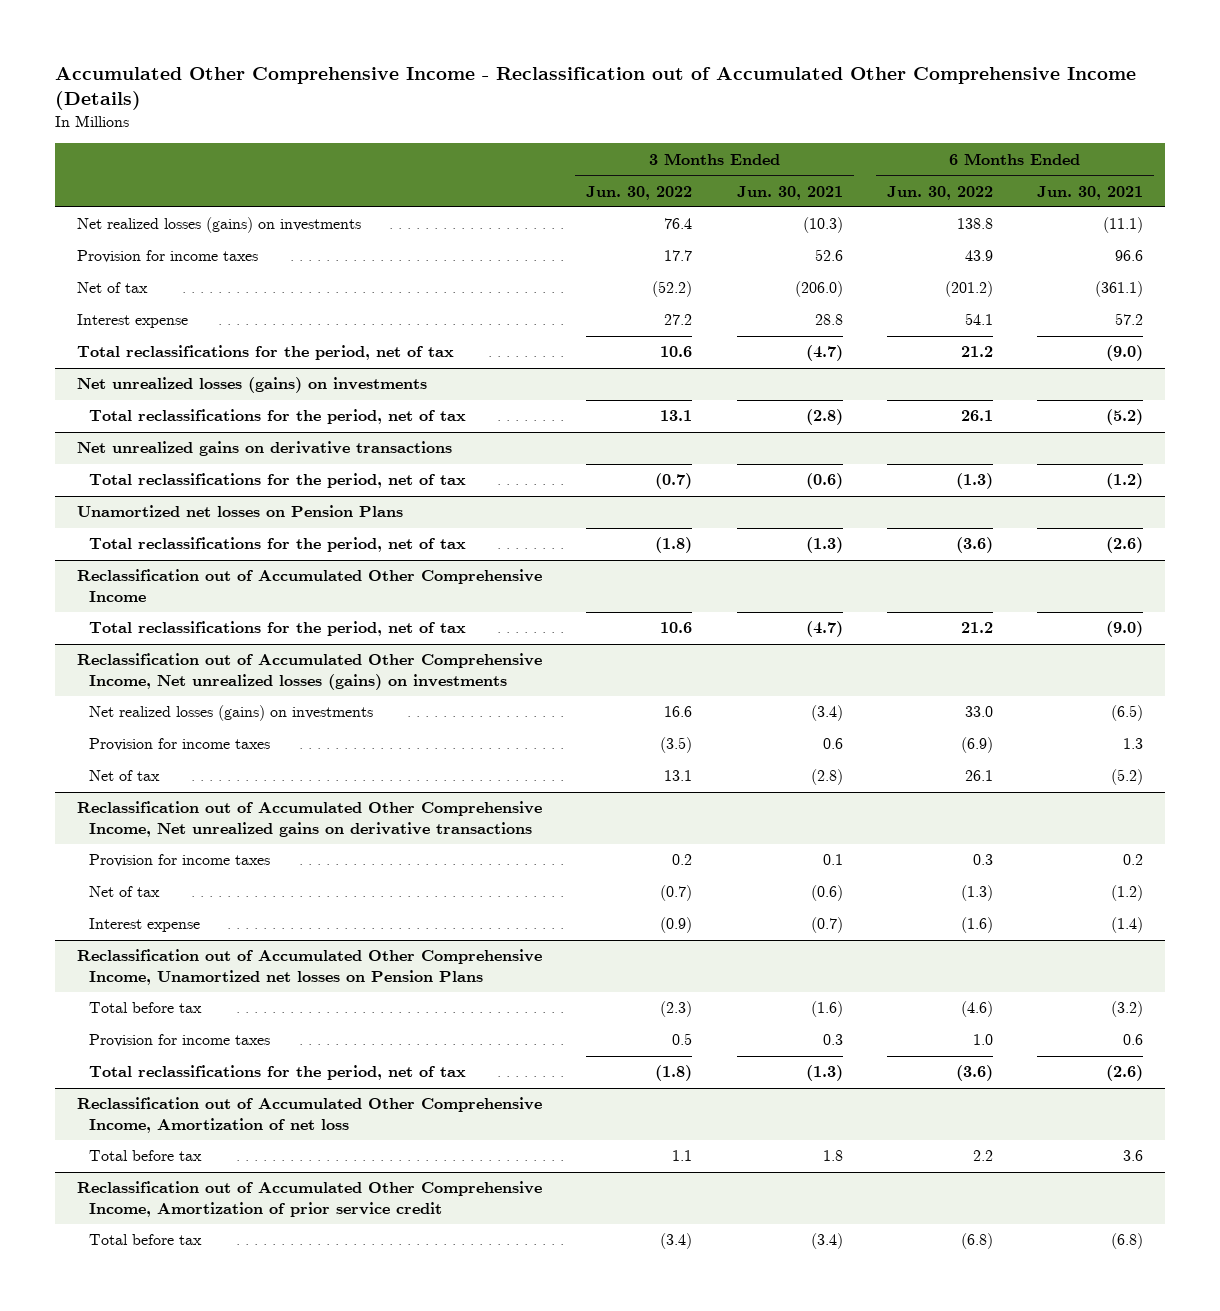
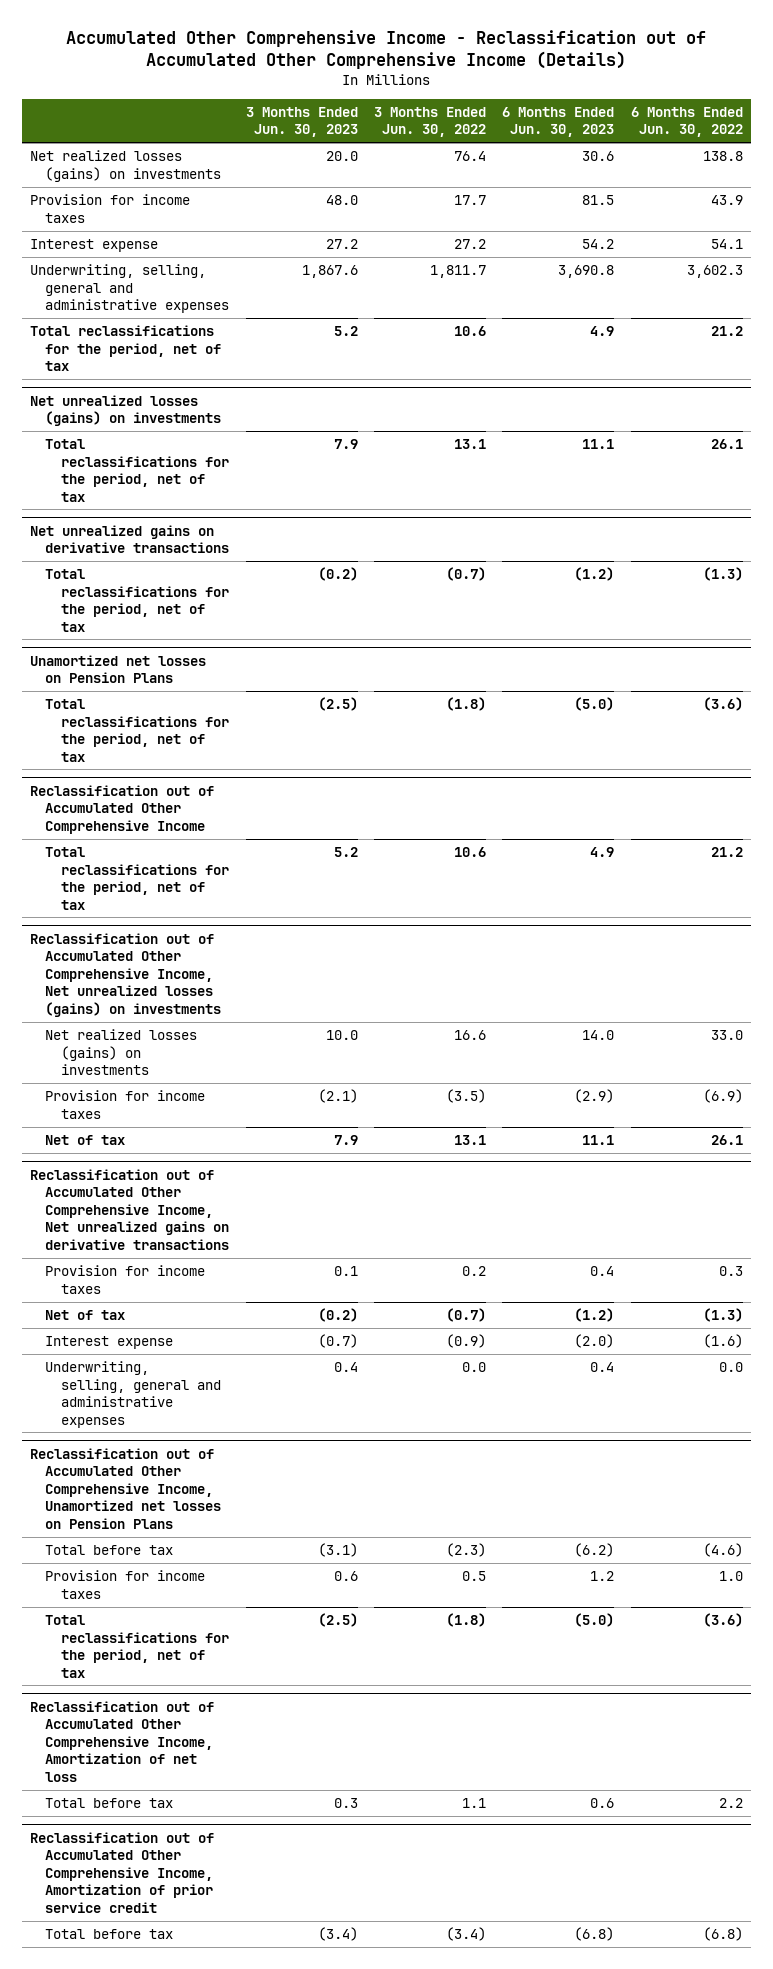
[736,185,843,200] Jun. 30, 2021 -> none
[1037,185,1144,200] Jun. 30, 2021 -> none
none -> [245,106,358,138] 3 Months Ended Jun. 30, 2023
none -> [502,106,615,138] 6 Months Ended Jun. 30, 2023
[77,282,149,294] Net of tax -> none
none -> [29,264,230,314] Underwriting, selling, general and administrative expenses
none -> [45,1361,221,1428] Underwriting, selling, general and administrative expenses

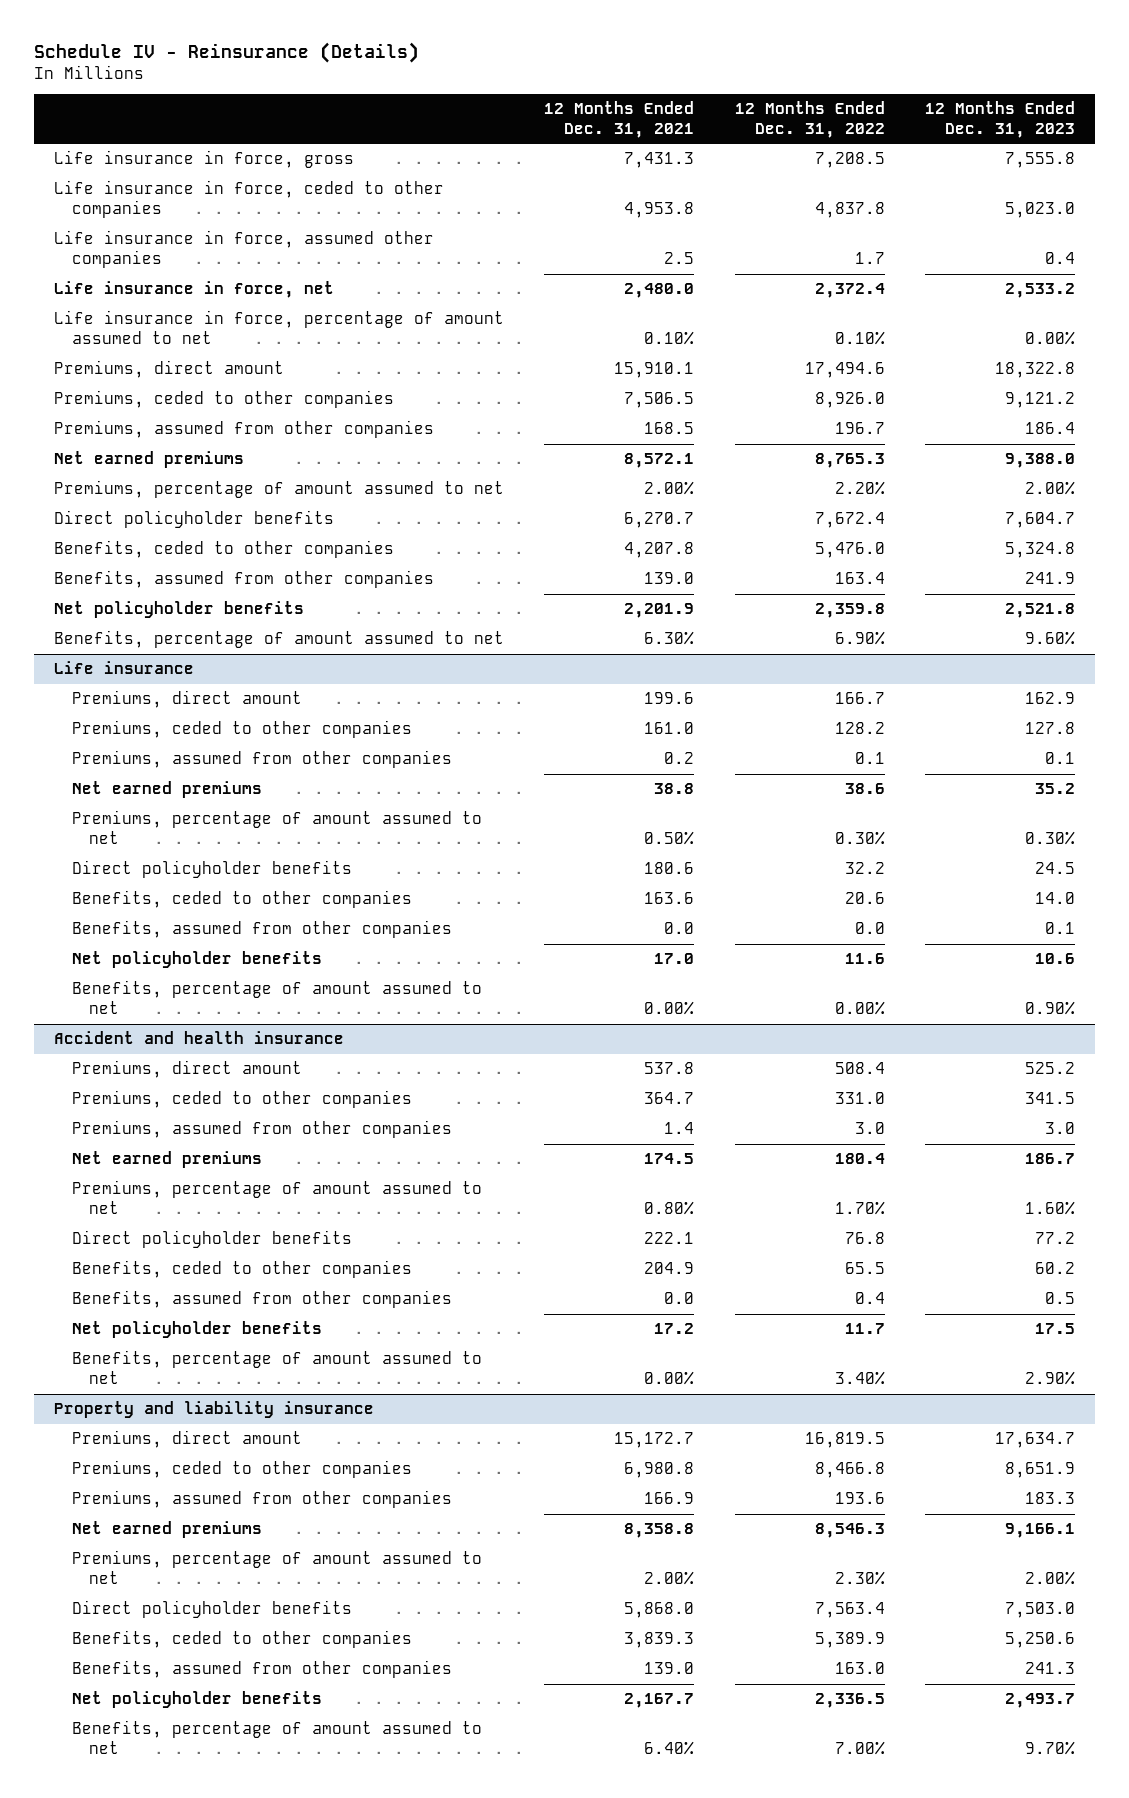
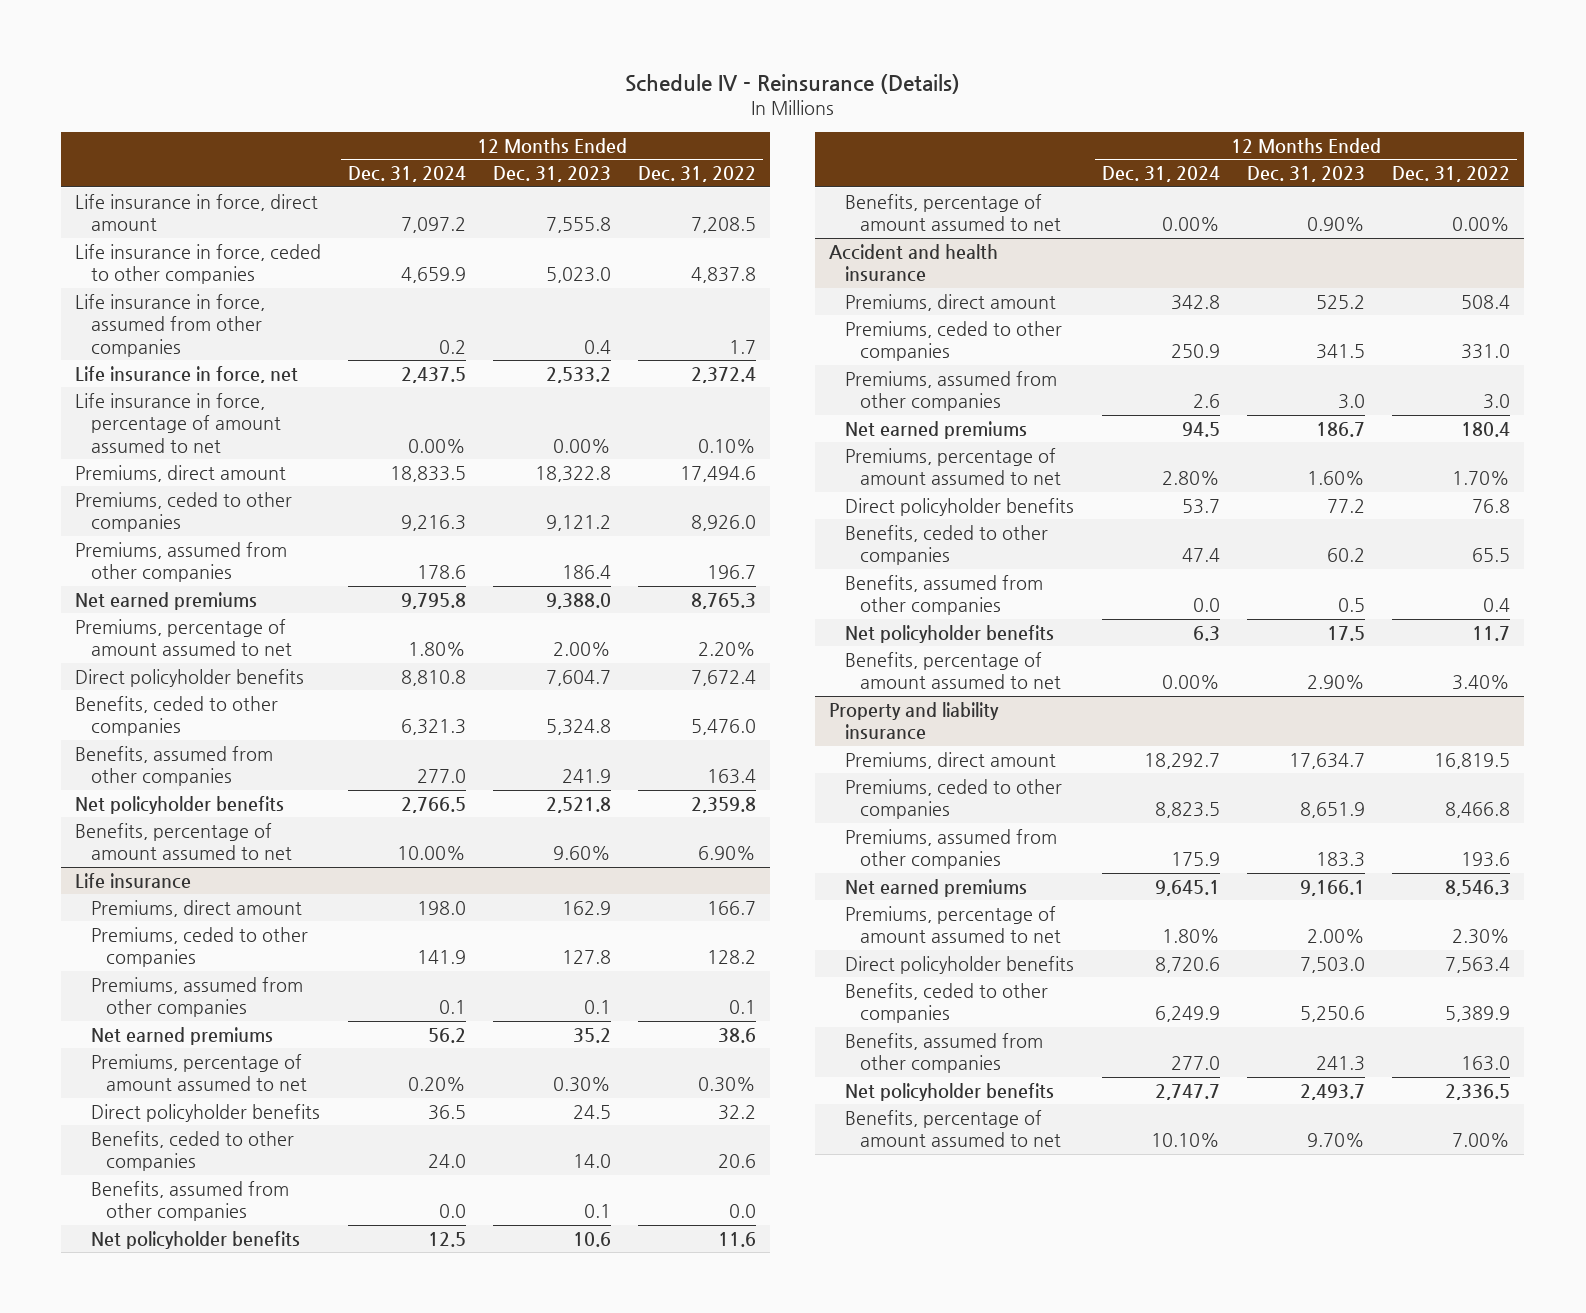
[544,101,695,138] 12 Months Ended Dec. 31, 2021 -> none
none -> [348,166,467,183] Dec. 31, 2024
[54,150,355,169] Life insurance in force, gross -> [75,193,319,232] Life insurance in force, direct amount
[54,230,435,268] Life insurance in force, assumed other companies -> [75,293,266,357] Life insurance in force, assumed from other companies

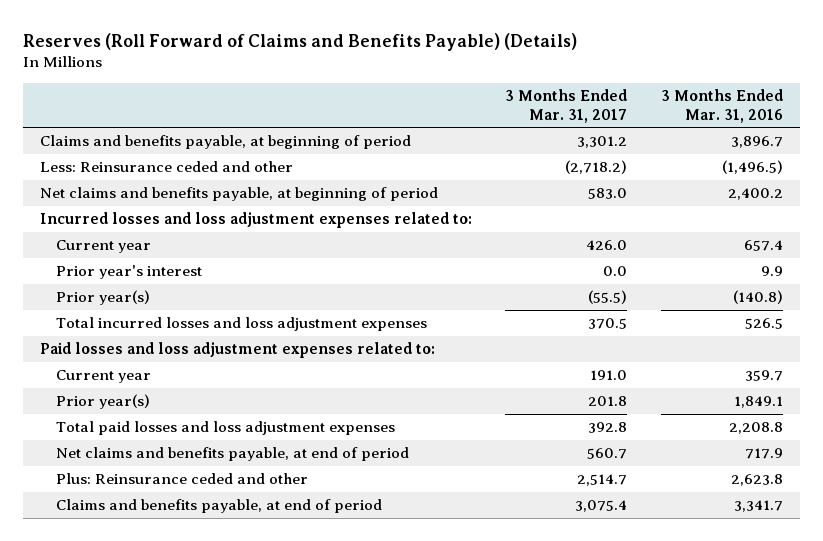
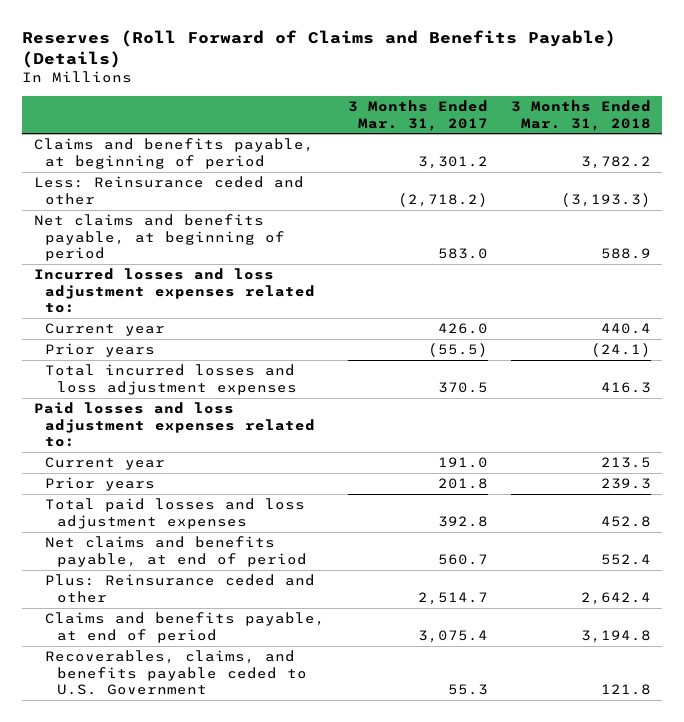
[661,89,784,123] 3 Months Ended Mar. 31, 2016 -> none
none -> [510,100,651,131] 3 Months Ended Mar. 31, 2018
[56,265,203,280] Prior year's interest -> none
[56,290,151,306] Prior year(s) -> [45,343,156,358] Prior years
[56,394,151,410] Prior year(s) -> [45,477,156,492] Prior years
none -> [45,650,307,695] Recoverables, claims, and benefits payable ceded to U.S. Government

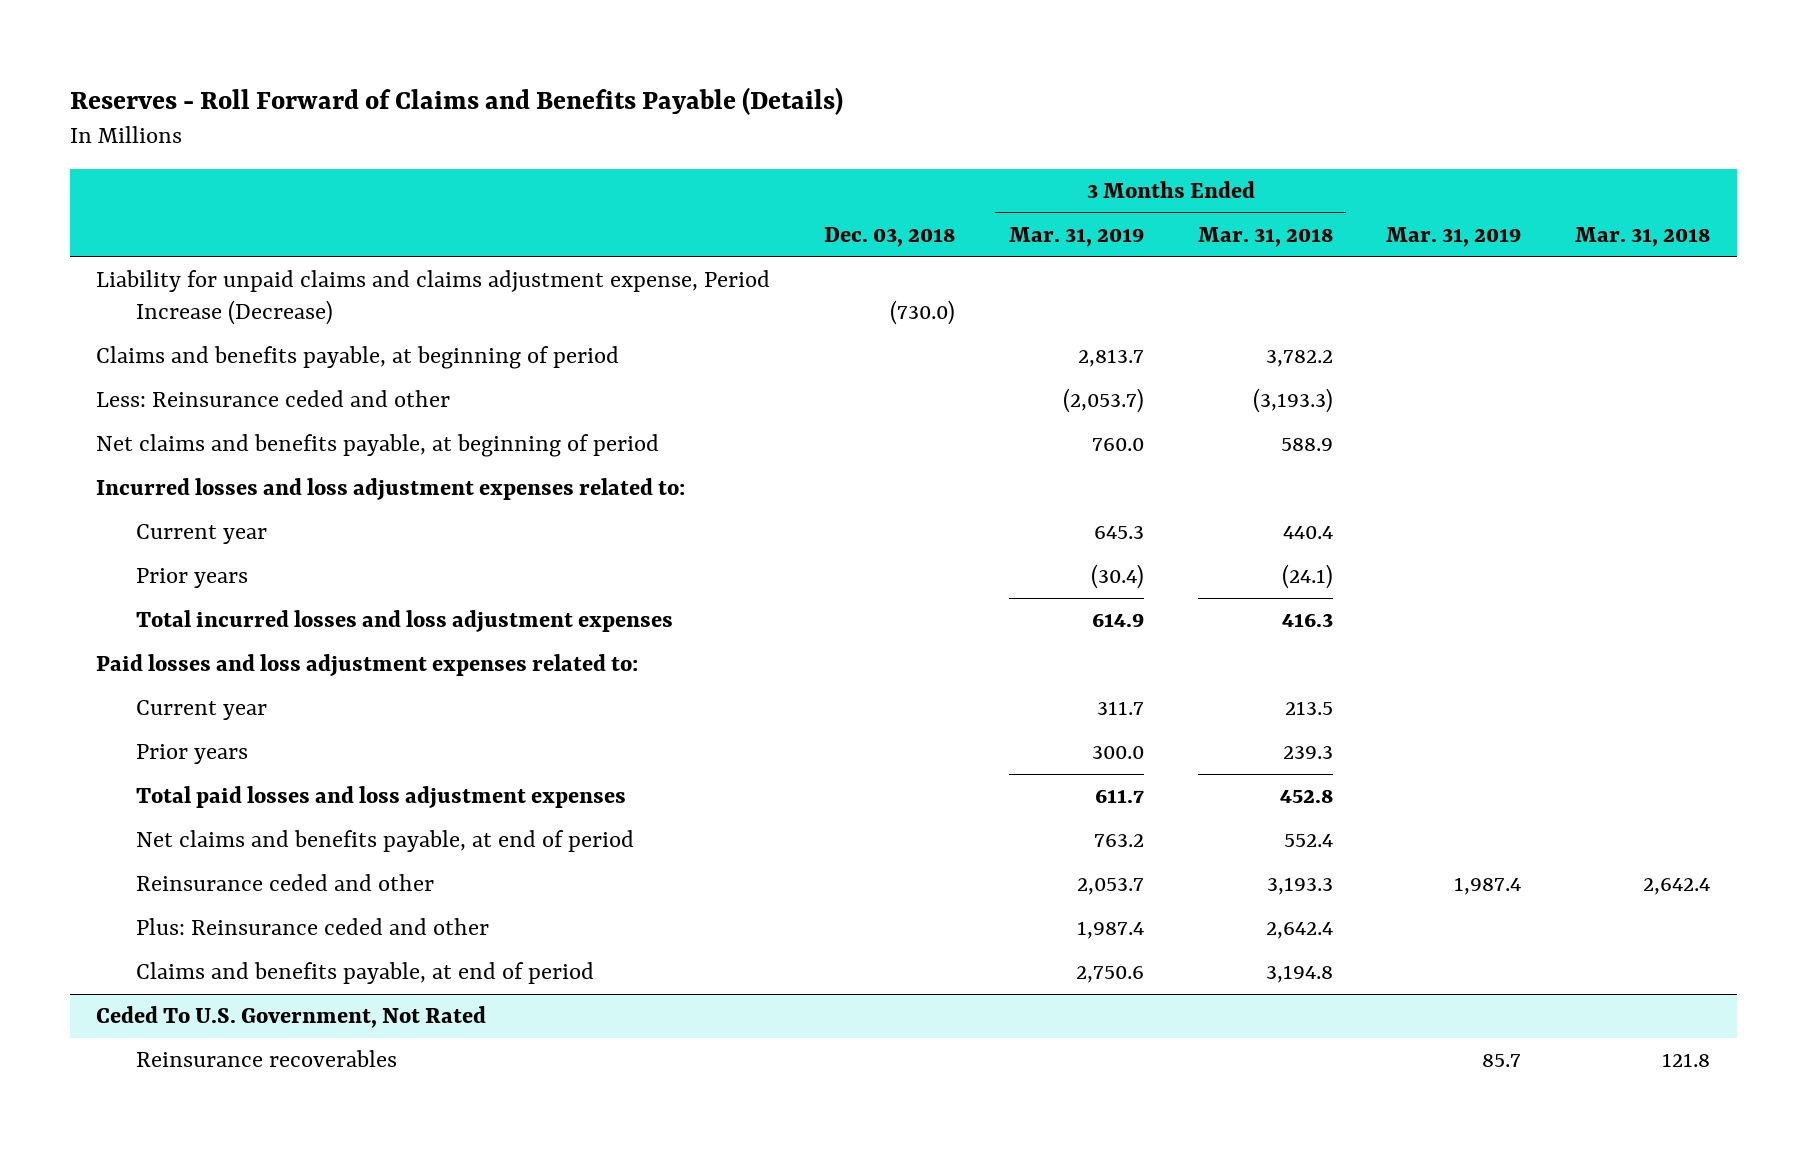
[22,30,617,69] Reserves (Roll Forward of Claims and Benefits Payable) (Details) -> [69,87,843,116] Reserves - Roll Forward of Claims and Benefits Payable (Details)
[347,100,488,131] 3 Months Ended Mar. 31, 2017 -> none
none -> [824,227,956,248] Dec. 03, 2018
none -> [1008,227,1144,248] Mar. 31, 2019
none -> [1386,227,1522,248] Mar. 31, 2019
none -> [1574,227,1710,248] Mar. 31, 2018
none -> [96,270,771,326] Liability for unpaid claims and claims adjustment expense, Period Increase (Decrease)
none -> [135,874,434,892] Reinsurance ceded and other
[45,650,307,695] Recoverables, claims, and benefits payable ceded to U.S. Government -> none
none -> [96,1006,487,1029] Ceded To U.S. Government, Not Rated
none -> [135,1050,397,1068] Reinsurance recoverables

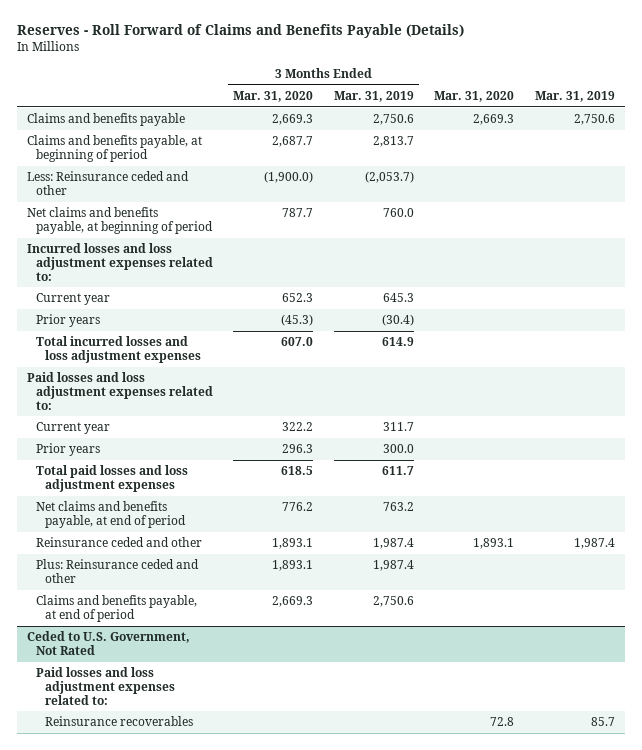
[824,227,956,248] Dec. 03, 2018 -> none
[1197,227,1333,248] Mar. 31, 2018 -> none
[1574,227,1710,248] Mar. 31, 2018 -> none
none -> [233,91,314,103] Mar. 31, 2020
none -> [434,91,515,103] Mar. 31, 2020
[96,270,771,326] Liability for unpaid claims and claims adjustment expense, Period Increase (Decrease) -> none
none -> [26,113,185,127] Claims and benefits payable
[1076,878,1144,896] 2,053.7 -> [372,538,414,550] 1,987.4
[96,1006,487,1029] Ceded To U.S. Government, Not Rated -> [26,631,190,655] Ceded to U.S. Government, Not Rated
none -> [35,667,175,705] Paid losses and loss adjustment expenses related to:

